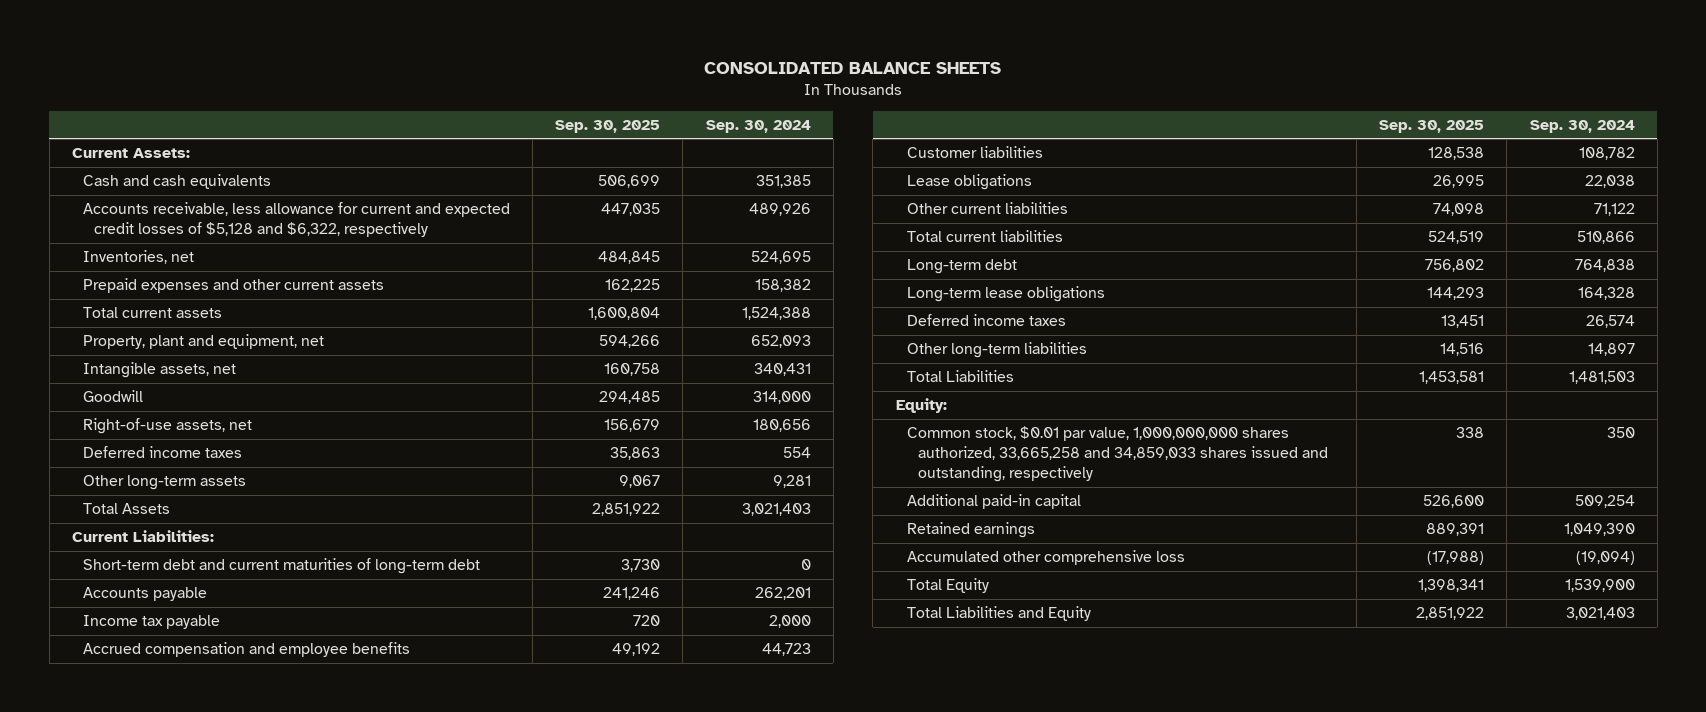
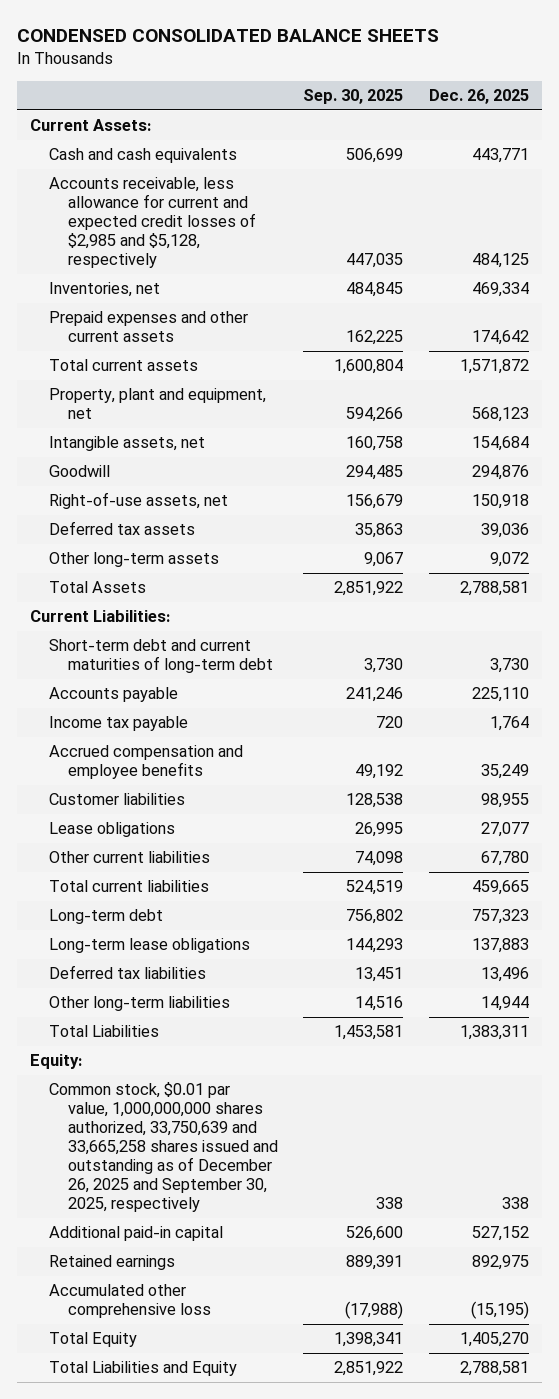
[704,61,1002,74] CONSOLIDATED BALANCE SHEETS -> [16,29,439,43] CONDENSED CONSOLIDATED BALANCE SHEETS
[705,119,811,133] Sep. 30, 2024 -> none
none -> [428,89,529,105] Dec. 26, 2025
[83,202,511,238] Accounts receivable, less allowance for current and expected credit losses of $5,128 and $6,322, respectively -> [48,177,256,269] Accounts receivable, less allowance for current and expected credit losses of $2,985 and $5,128, respectively
[83,446,243,459] Deferred income taxes -> [48,521,195,536] Deferred tax assets
[906,314,1066,327] Deferred income taxes -> [48,965,206,980] Deferred tax liabilities
[906,426,1329,483] Common stock, $0.01 par value, 1,000,000,000 shares authorized, 33,665,258 and 34,859,033 shares issued and outstanding, respectively -> [48,1082,278,1213] Common stock, $0.01 par value, 1,000,000,000 shares authorized, 33,750,639 and 33,665,258 shares issued and outstanding as of December 26, 2025 and September 30, 2025, respectively

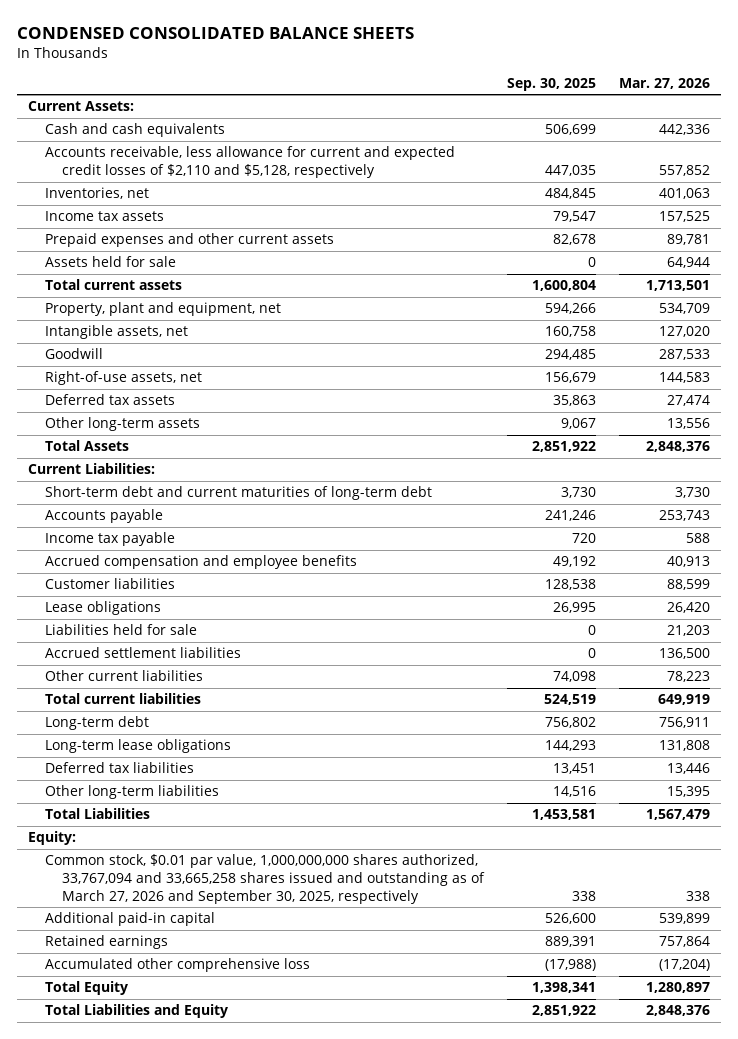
[428,89,529,105] Dec. 26, 2025 -> none
none -> [618,78,710,90] Mar. 27, 2026
[48,177,256,269] Accounts receivable, less allowance for current and expected credit losses of $2,985 and $5,128, respectively -> [44,146,455,179] Accounts receivable, less allowance for current and expected credit losses of $2,110 and $5,128, respectively
none -> [44,211,164,222] Income tax assets
[346,330,404,346] 162,225 -> [552,234,596,246] 82,678
none -> [44,256,176,268] Assets held for sale
none -> [44,624,197,636] Liabilities held for sale
none -> [44,647,241,659] Accrued settlement liabilities
[48,1082,278,1213] Common stock, $0.01 par value, 1,000,000,000 shares authorized, 33,750,639 and 33,665,258 shares issued and outstanding as of December 26, 2025 and September 30, 2025, respectively -> [44,854,485,905] Common stock, $0.01 par value, 1,000,000,000 shares authorized, 33,767,094 and 33,665,258 shares issued and outstanding as of March 27, 2026 and September 30, 2025, respectively

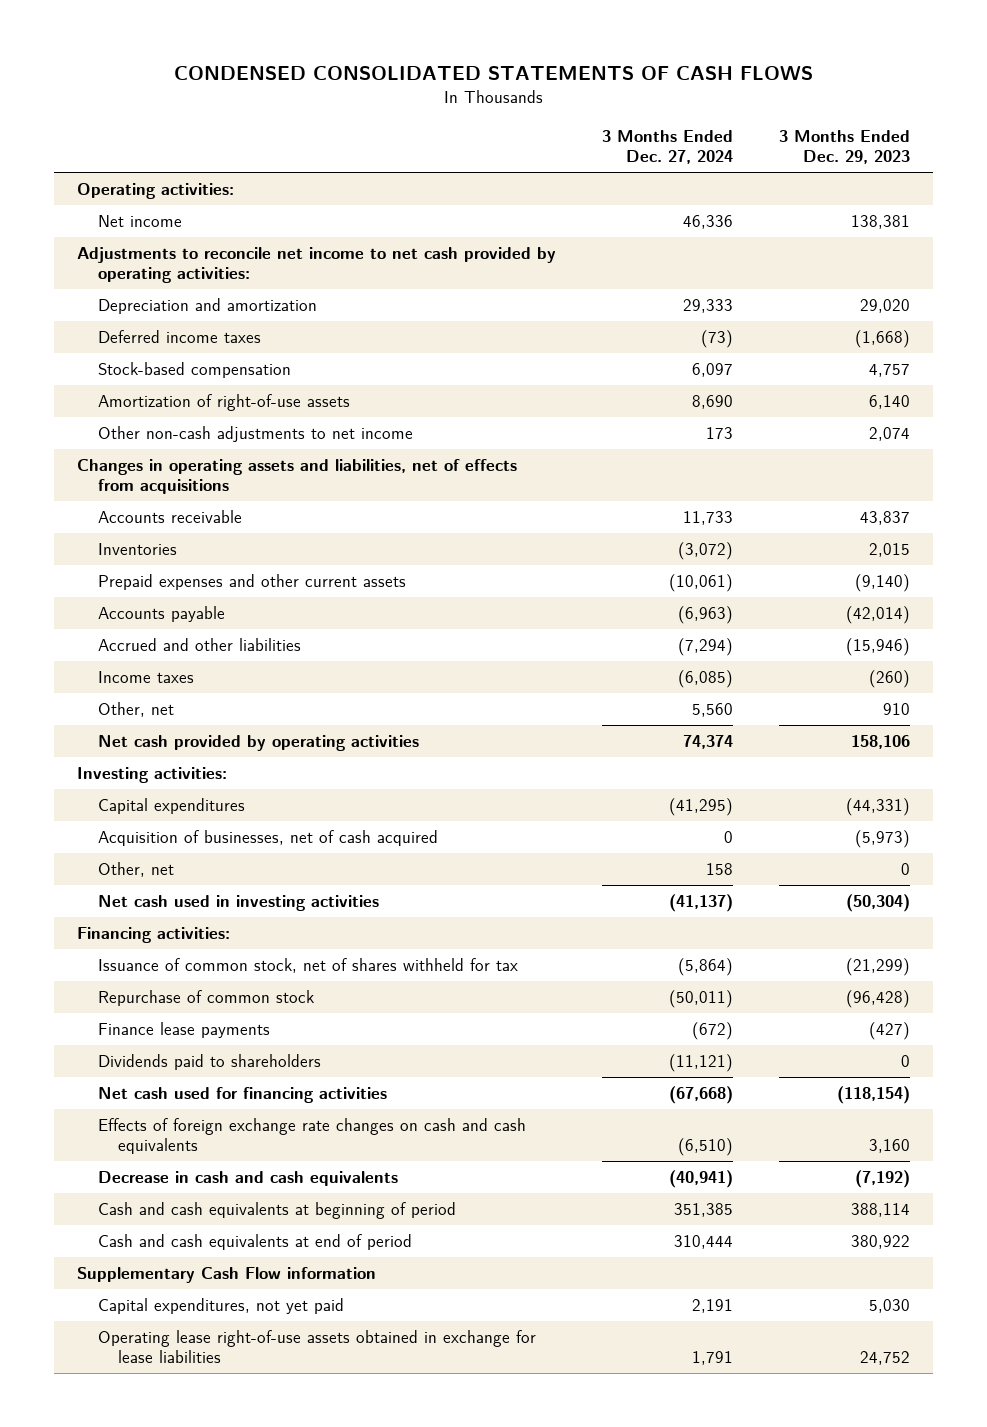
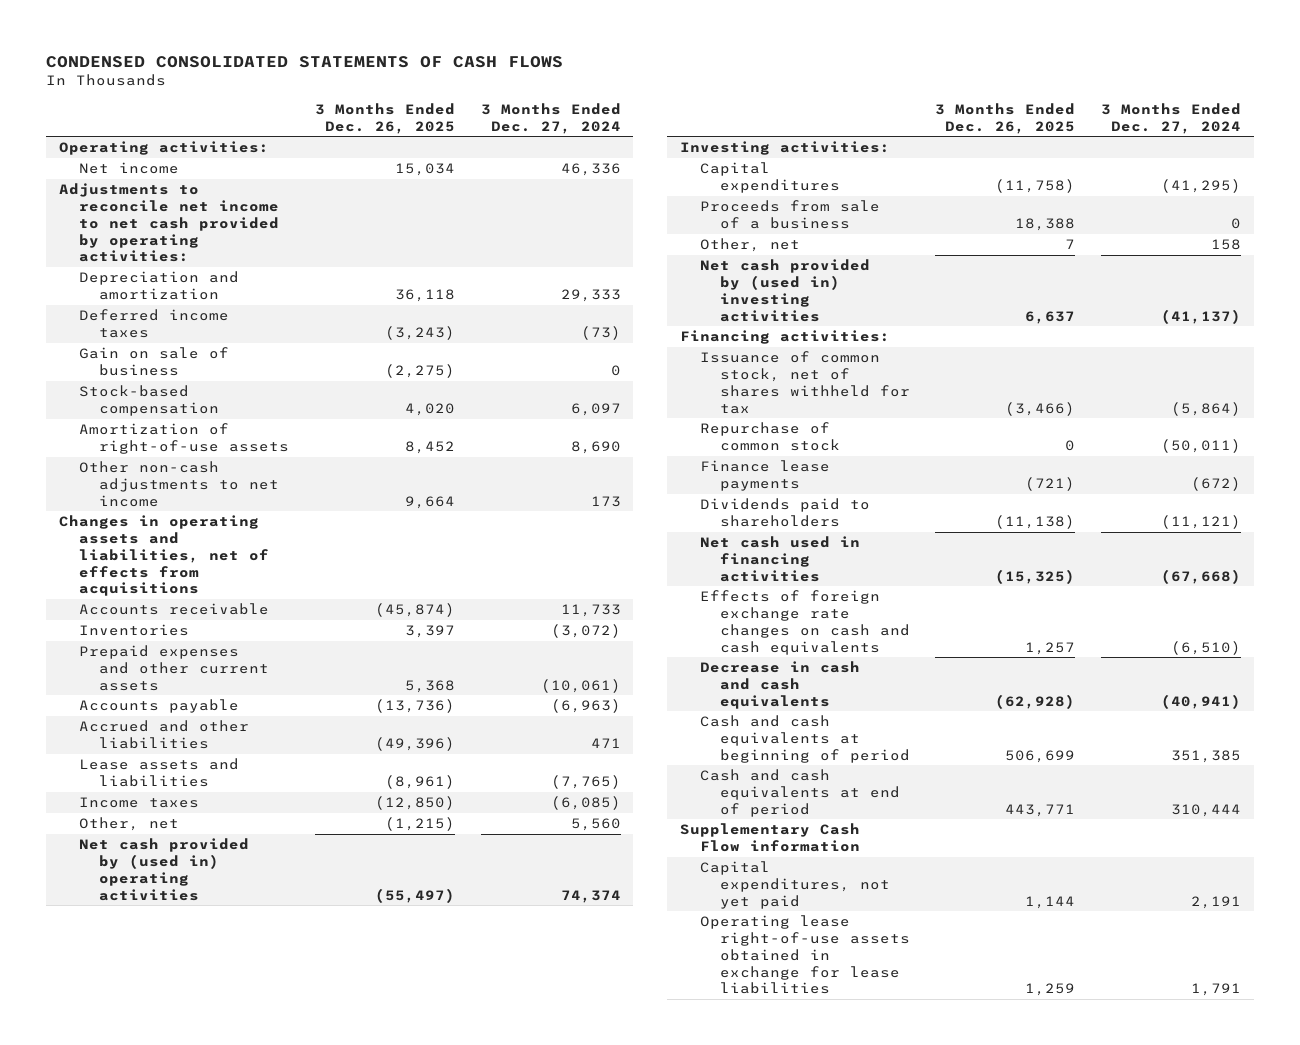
[779,129,911,165] 3 Months Ended Dec. 29, 2023 -> none
none -> [314,102,455,134] 3 Months Ended Dec. 26, 2025
none -> [79,347,230,376] Gain on sale of business
[678,637,734,656] (7,294) -> [590,737,621,748] 471
none -> [79,758,240,787] Lease assets and liabilities
[97,734,419,751] Net cash provided by operating activities -> [79,838,250,901] Net cash provided by (used in) operating activities
[97,829,438,846] Acquisition of businesses, net of cash acquired -> none
none -> [699,200,880,229] Proceeds from sale of a business
[97,894,379,911] Net cash used in investing activities -> [699,259,870,322] Net cash provided by (used in) investing activities
[97,1086,387,1103] Net cash used for financing activities -> [699,536,860,582] Net cash used in financing activities

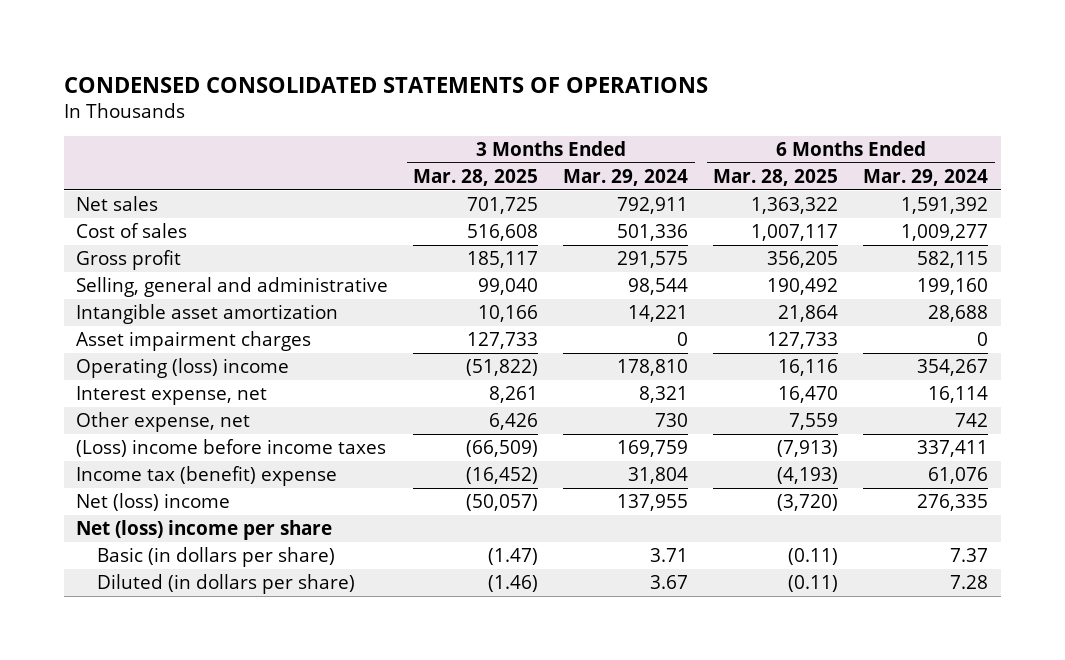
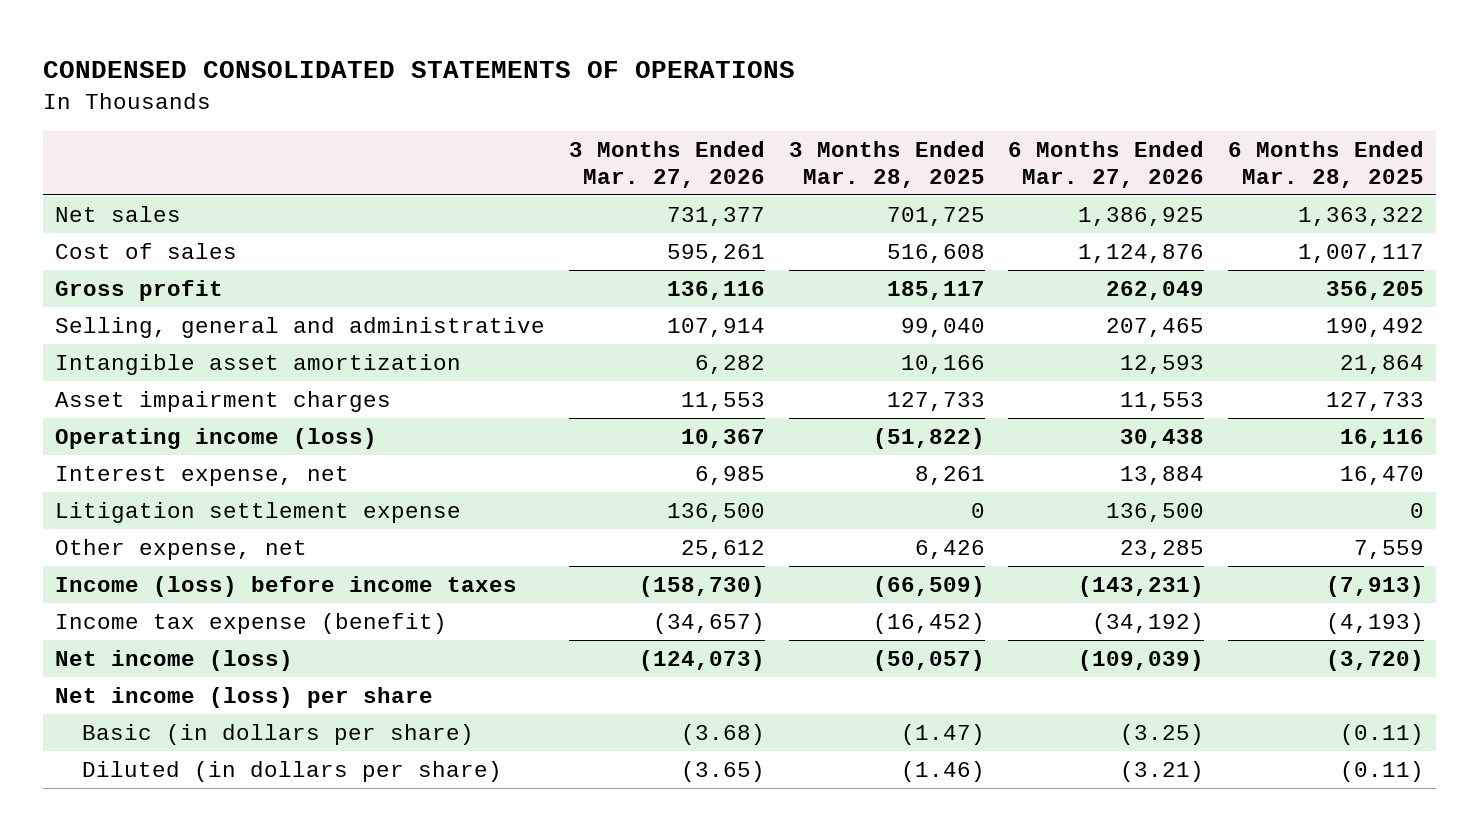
[563,168,689,186] Mar. 29, 2024 -> none
[863,168,989,186] Mar. 29, 2024 -> none
none -> [568,141,765,188] 3 Months Ended Mar. 27, 2026
none -> [1008,141,1205,188] 6 Months Ended Mar. 27, 2026
[76,357,290,378] Operating (loss) income -> [54,427,377,449] Operating income (loss)
none -> [54,501,461,523] Litigation settlement expense
[76,438,387,457] (Loss) income before income taxes -> [54,575,517,597] Income (loss) before income taxes
[76,465,338,486] Income tax (benefit) expense -> [54,612,447,634] Income tax expense (benefit)
[76,492,231,511] Net (loss) income -> [54,649,293,671] Net income (loss)
[76,519,333,540] Net (loss) income per share -> [54,686,433,708] Net income (loss) per share

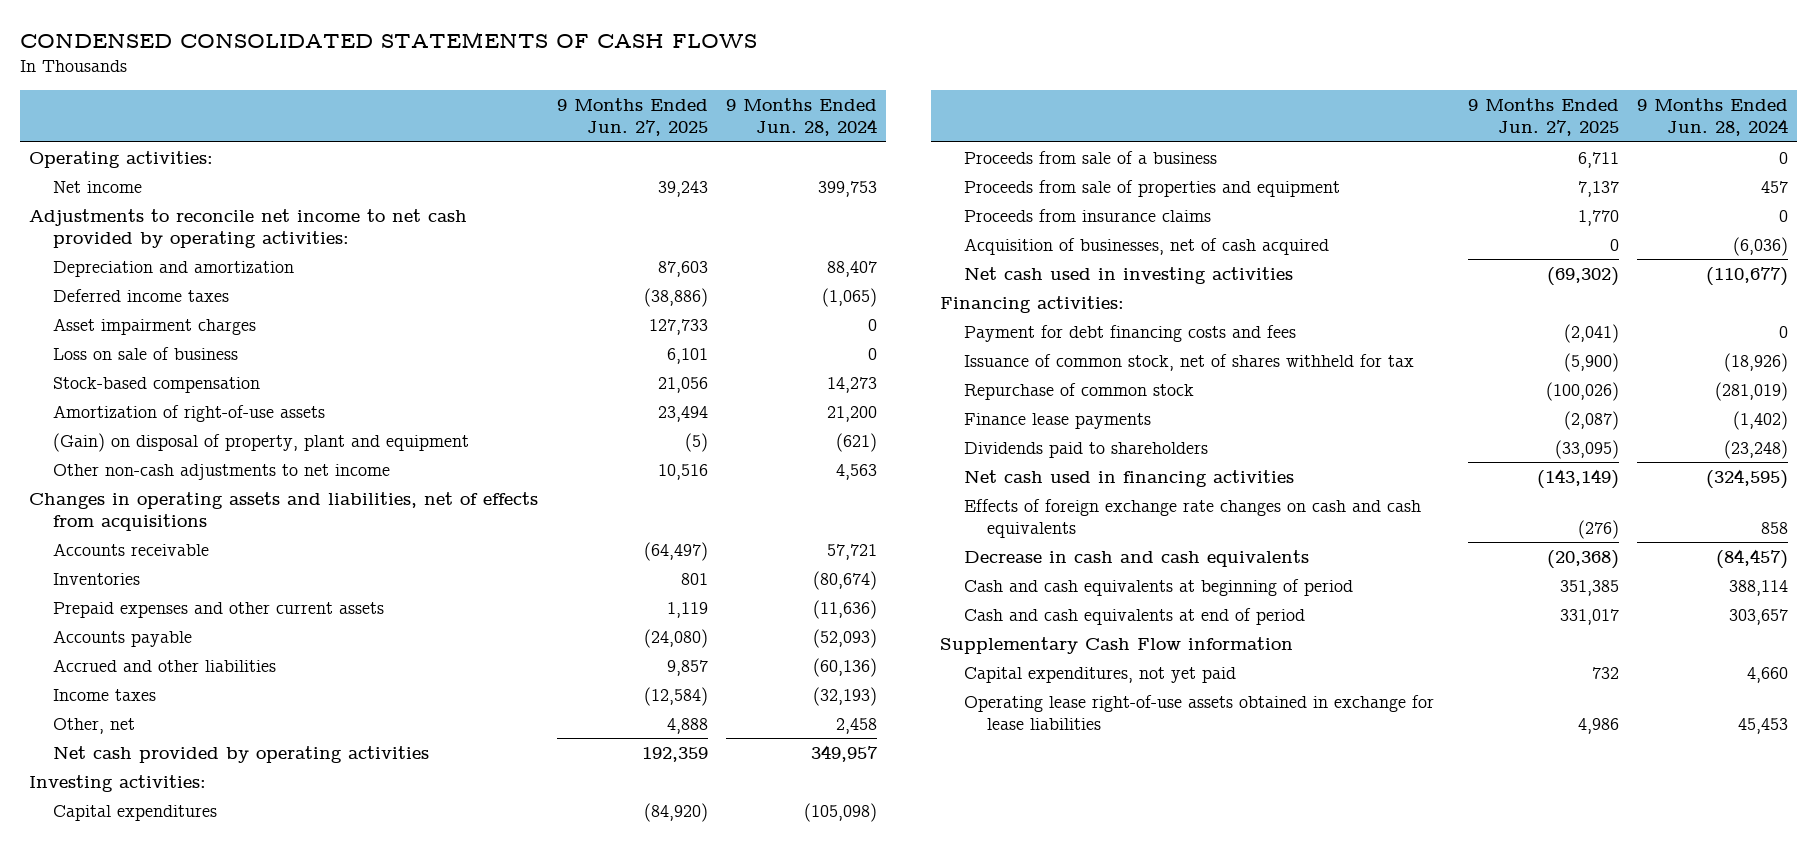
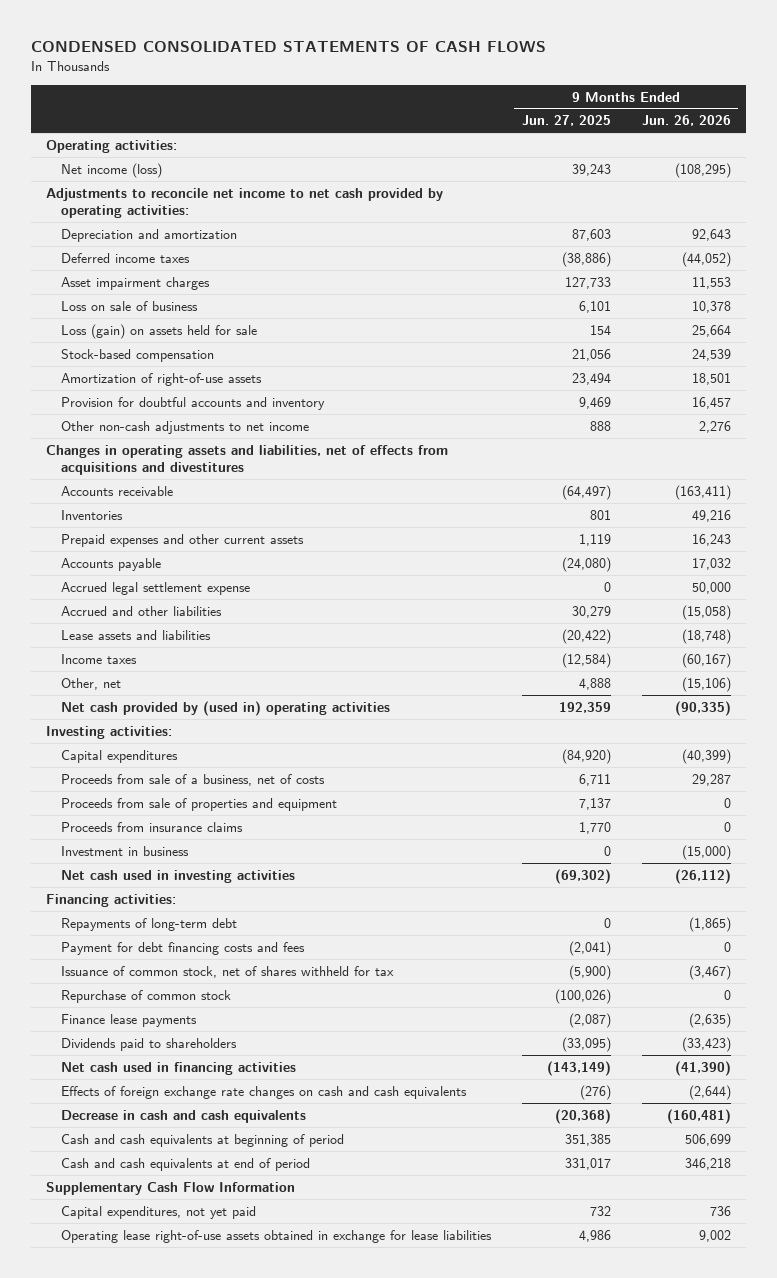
[726,98,878,137] 9 Months Ended Jun. 28, 2024 -> none
none -> [641,115,731,127] Jun. 26, 2026
[52,180,142,193] Net income -> [60,162,162,178] Net income (loss)
none -> [60,323,257,339] Loss (gain) on assets held for sale
[52,432,469,452] (Gain) on disposal of property, plant and equipment -> none
none -> [60,396,325,410] Provision for doubtful accounts and inventory
[657,463,708,480] 10,516 -> [589,420,611,431] 888
[29,491,539,532] Changes in operating assets and liabilities, net of effects from acquisitions -> [46,444,449,476] Changes in operating assets and liabilities, net of effects from acquisitions and divestitures
none -> [60,581,250,595] Accrued legal settlement expense
[666,659,708,676] 9,857 -> [571,605,611,618] 30,279
none -> [60,629,211,640] Lease assets and liabilities
[52,745,429,763] Net cash provided by operating activities -> [60,700,390,716] Net cash provided by (used in) operating activities
[963,150,1217,164] Proceeds from sale of a business -> [60,773,325,786] Proceeds from sale of a business, net of costs
[963,237,1329,255] Acquisition of businesses, net of cash acquired -> none
none -> [60,845,189,856] Investment in business
none -> [60,917,237,931] Repayments of long-term debt
[940,636,1294,654] Supplementary Cash Flow information -> [46,1181,296,1195] Supplementary Cash Flow Information

